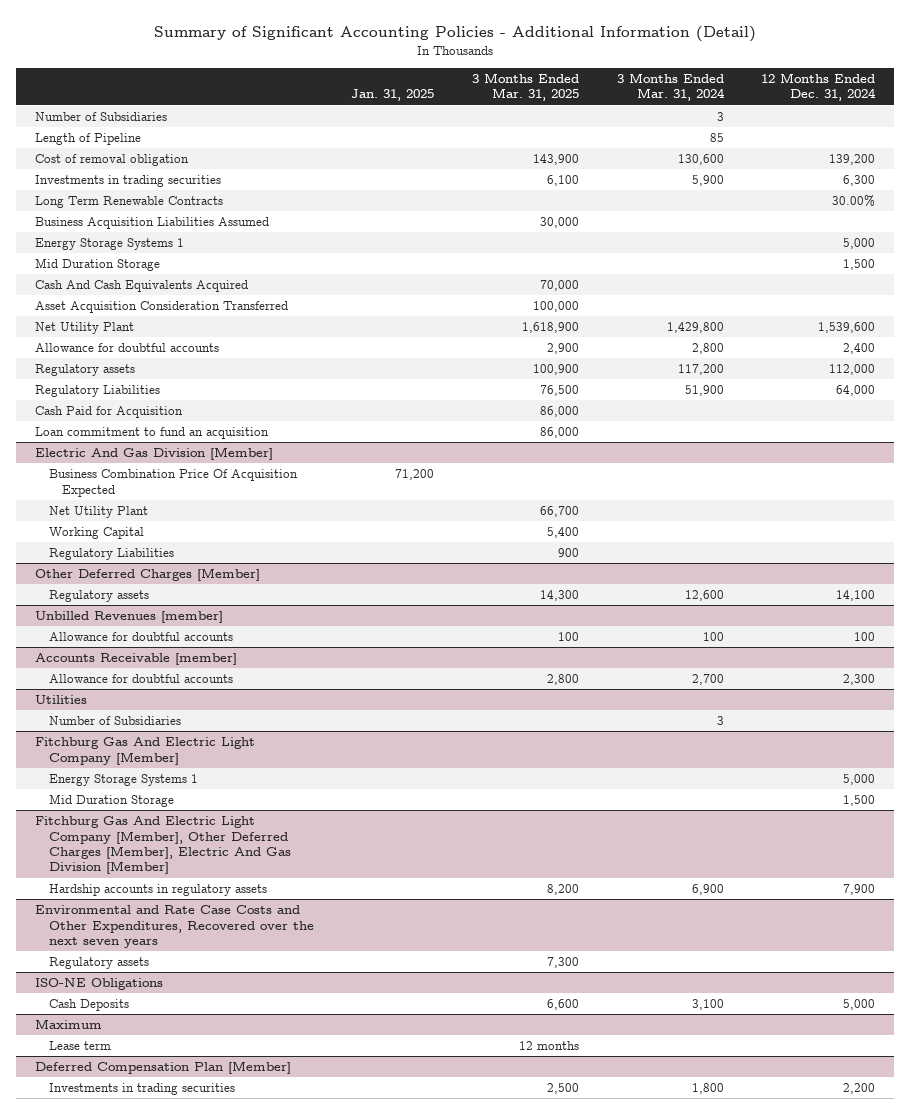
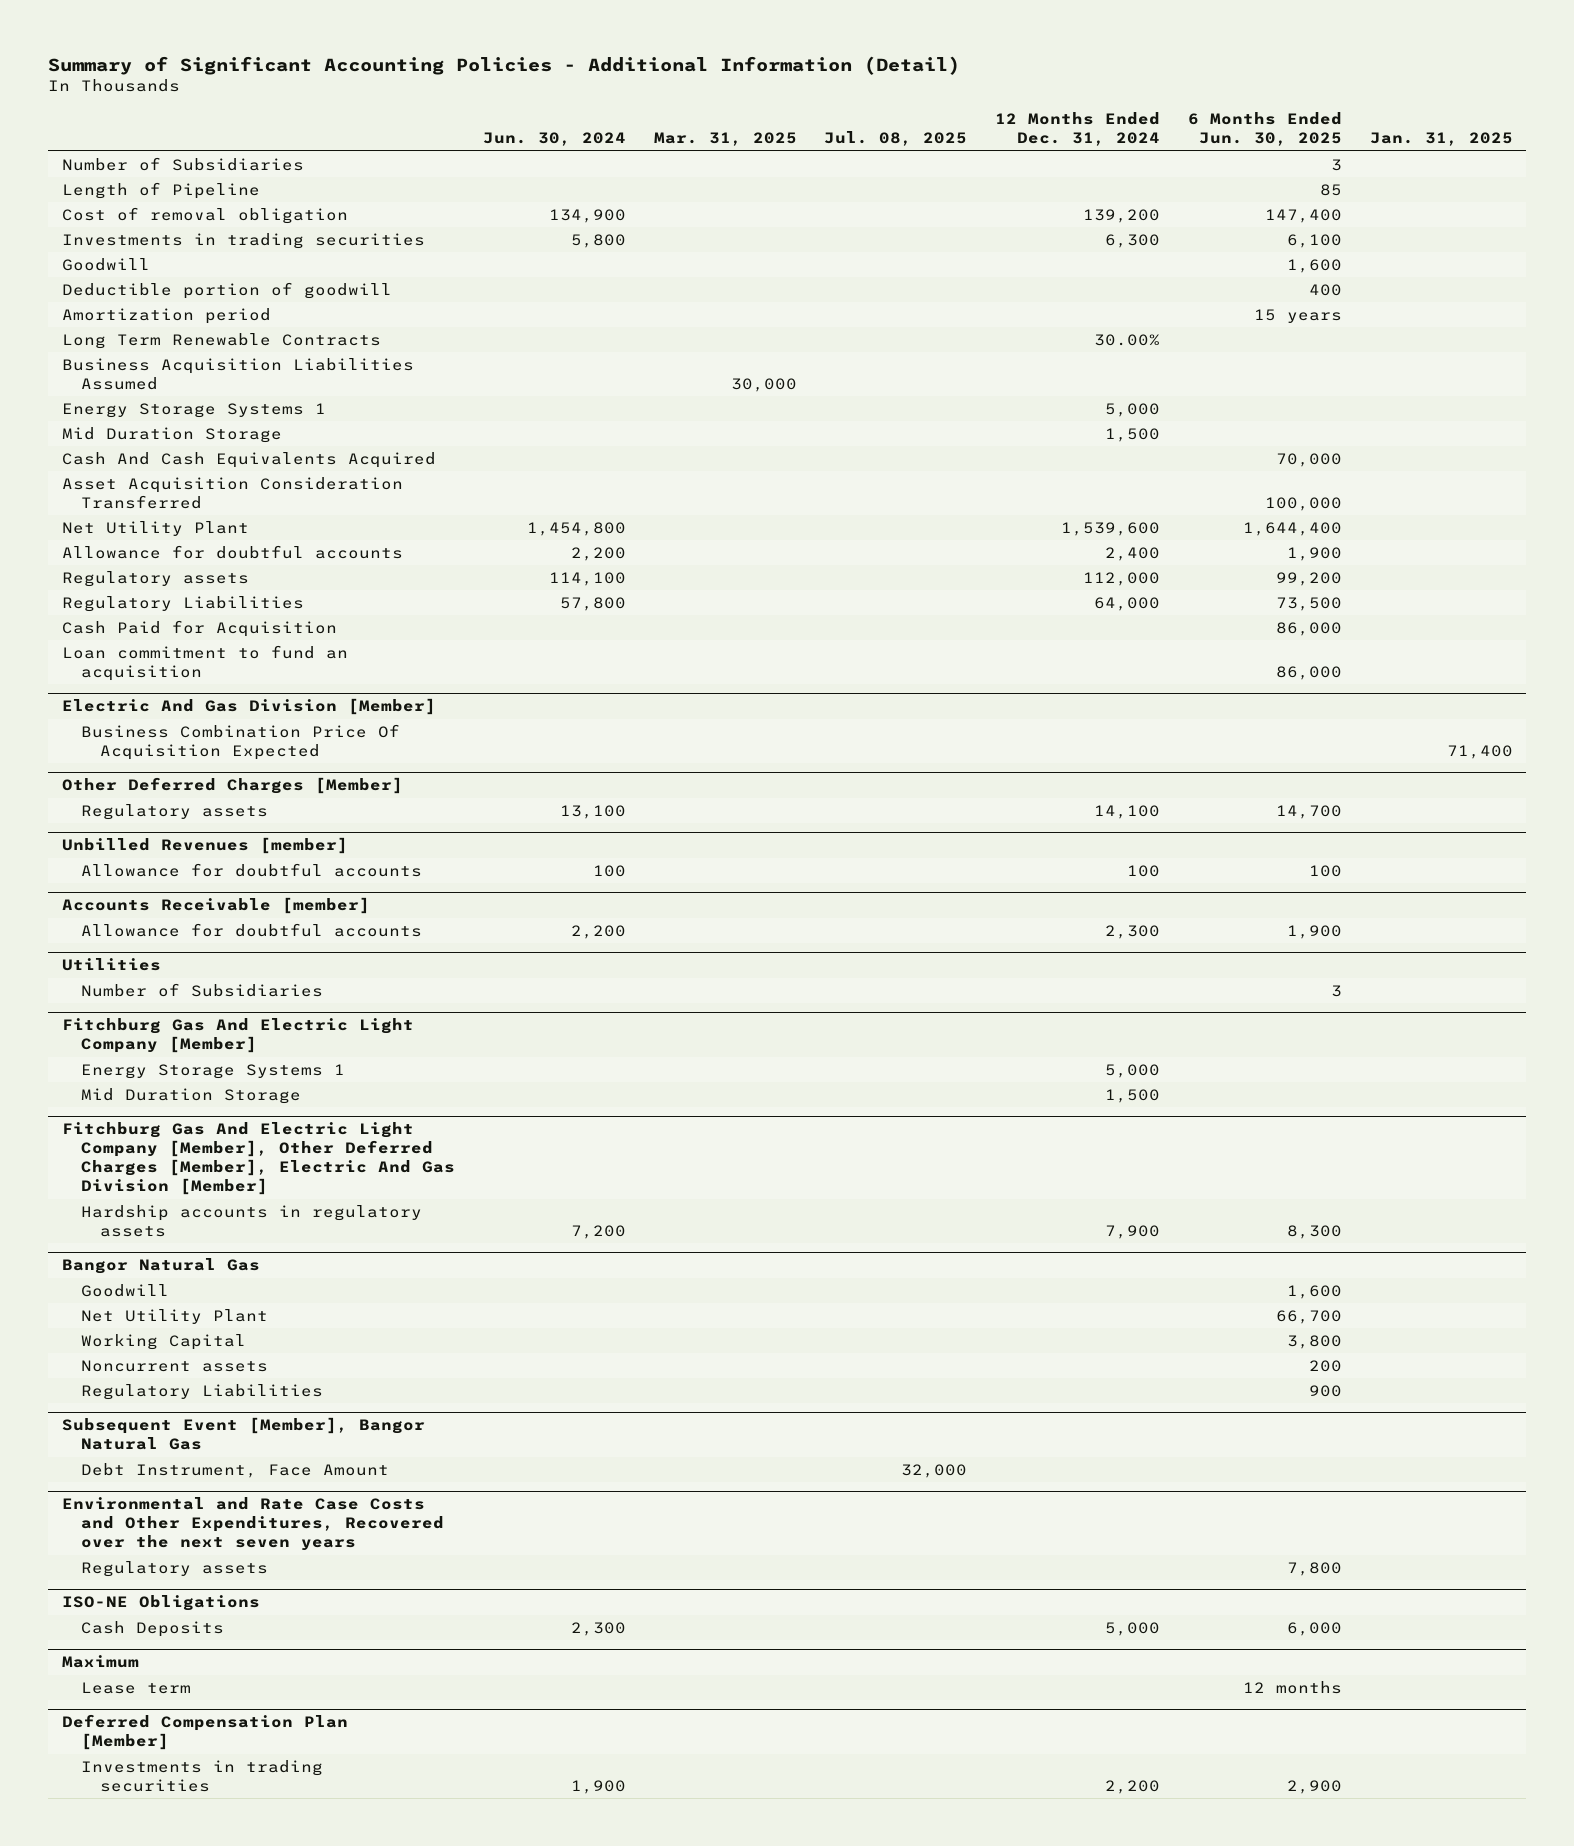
[472,72,580,102] 3 Months Ended Mar. 31, 2025 -> none
[616,72,725,102] 3 Months Ended Mar. 31, 2024 -> none
none -> [482,132,626,147] Jun. 30, 2024
none -> [653,132,797,147] Mar. 31, 2025
none -> [824,131,968,147] Jul. 08, 2025
none -> [1187,112,1342,147] 6 Months Ended Jun. 30, 2025
none -> [61,257,150,271] Goodwill
none -> [61,281,392,299] Deductible portion of goodwill
none -> [61,307,271,324] Amortization period
[48,506,148,519] Net Utility Plant -> none
[48,527,144,540] Working Capital -> none
[48,548,174,561] Regulatory Liabilities -> none
[395,469,435,481] 71,200 -> [1446,744,1513,759] 71,400
none -> [61,1258,260,1275] Bangor Natural Gas
none -> [80,1283,169,1297] Goodwill
none -> [80,1308,268,1324] Net Utility Plant
none -> [80,1333,246,1350] Working Capital
none -> [80,1359,268,1372] Noncurrent assets
none -> [80,1383,323,1400] Regulatory Liabilities
none -> [61,1417,425,1451] Subsequent Event [Member], Bangor Natural Gas
none -> [80,1462,389,1478] Debt Instrument, Face Amount

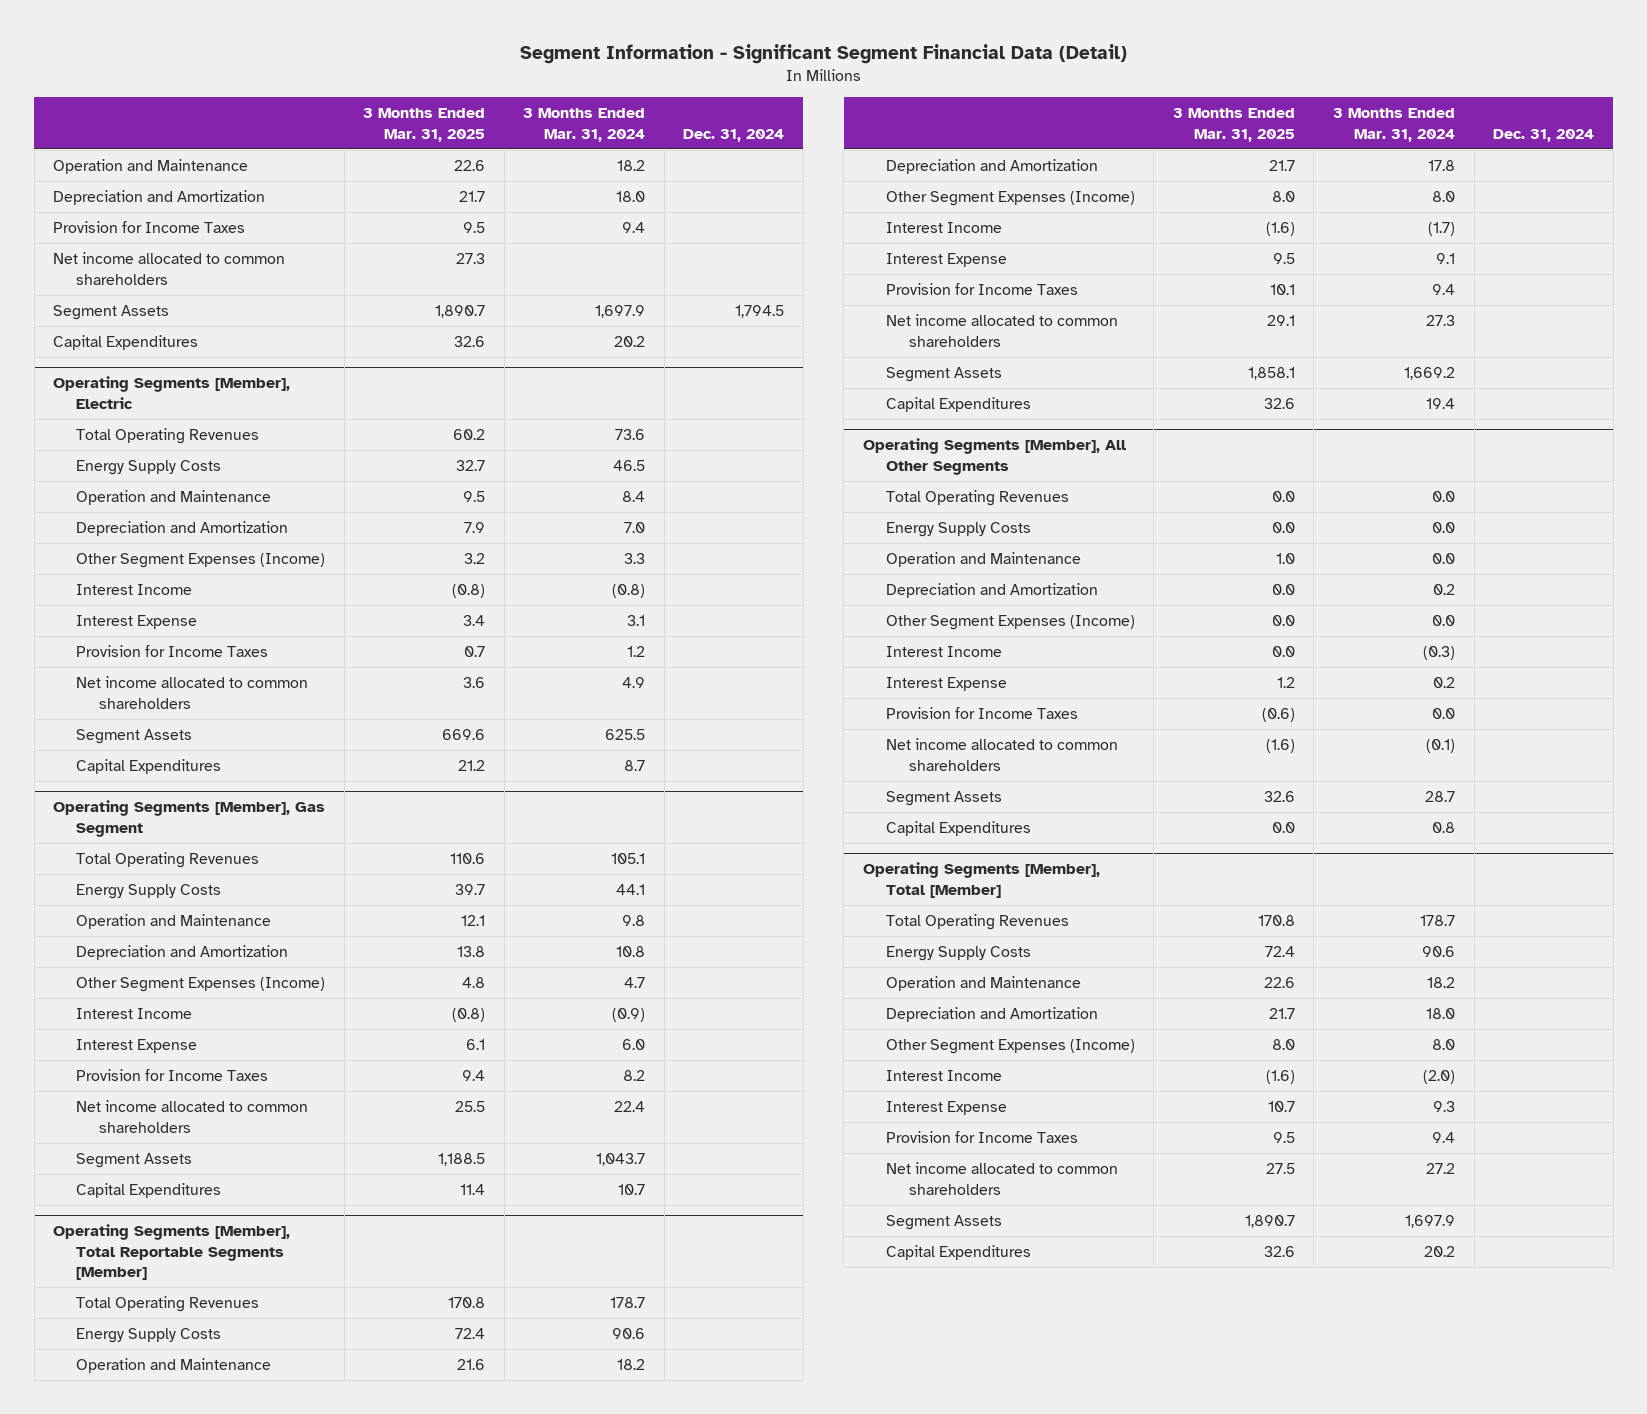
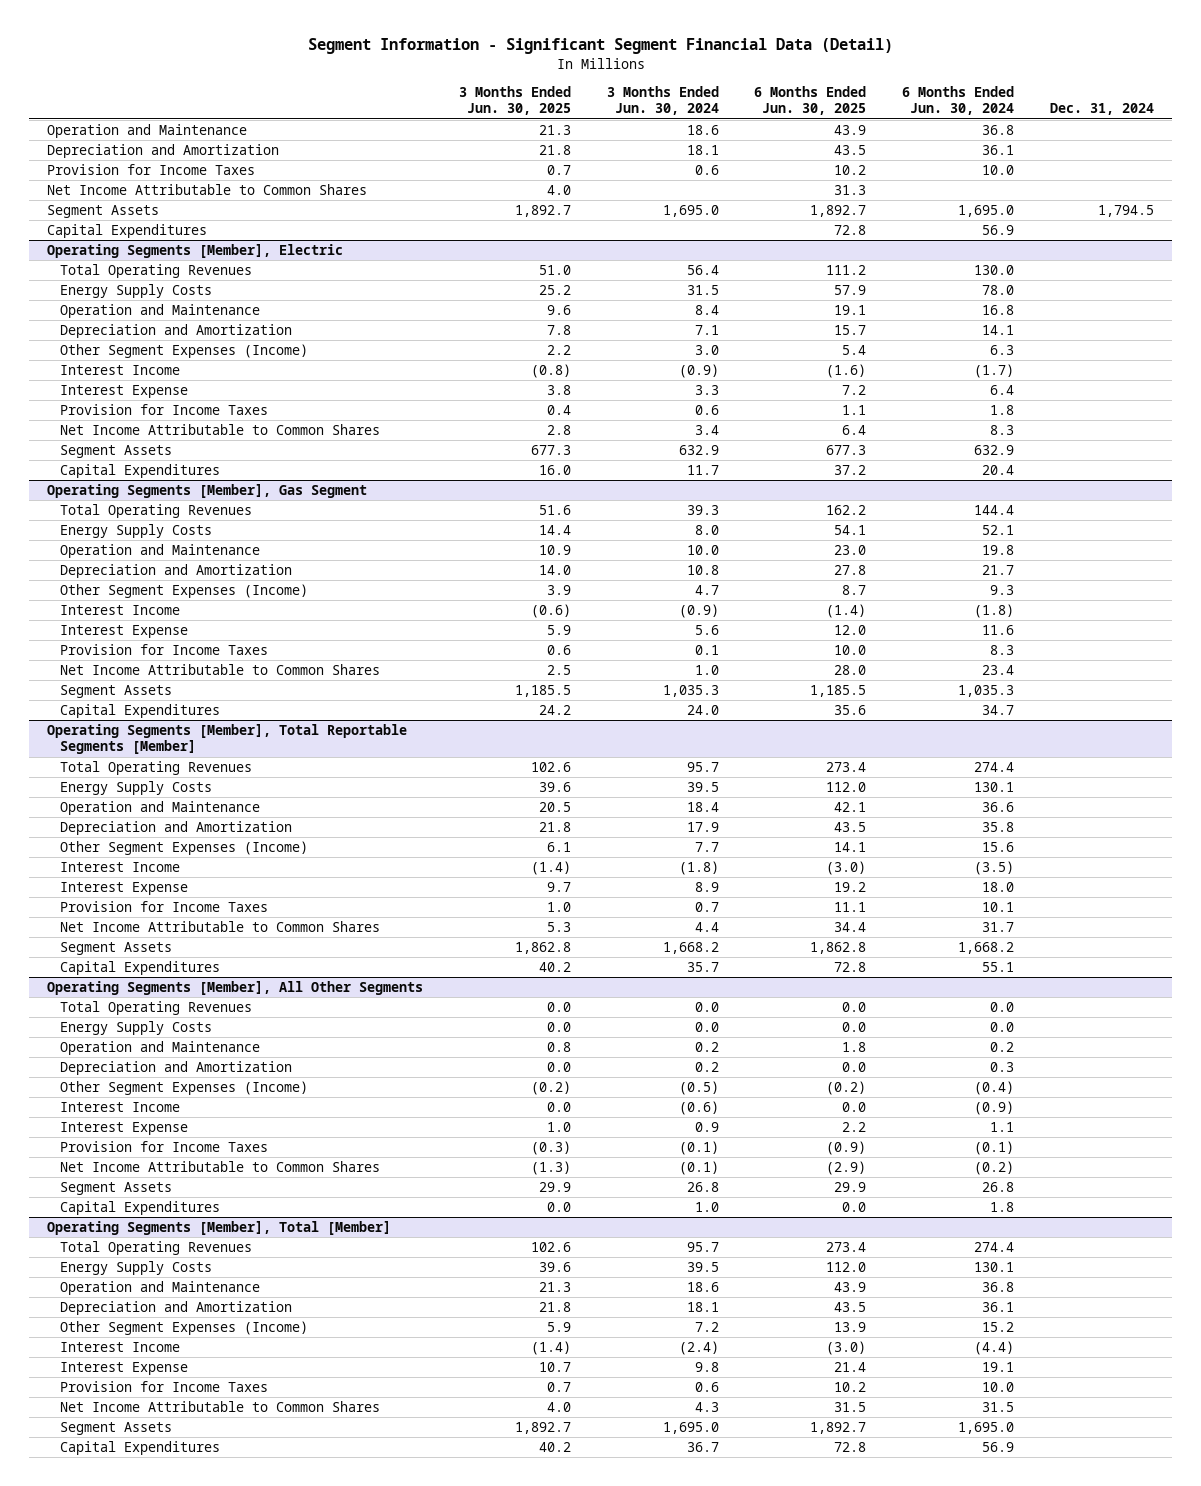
[363,108,486,142] 3 Months Ended Mar. 31, 2025 -> none
[523,108,646,142] 3 Months Ended Mar. 31, 2024 -> none
none -> [458,86,571,116] 3 Months Ended Jun. 30, 2025
none -> [606,86,719,116] 3 Months Ended Jun. 30, 2024
none -> [754,86,867,116] 6 Months Ended Jun. 30, 2025
none -> [902,86,1015,116] 6 Months Ended Jun. 30, 2024
[53,252,286,285] Net income allocated to common shareholders -> [47,184,368,196] Net Income Attributable to Common Shares
[76,676,309,709] Net income allocated to common shareholders -> [60,424,381,436] Net Income Attributable to Common Shares
[76,1100,309,1133] Net income allocated to common shareholders -> [60,664,381,676] Net Income Attributable to Common Shares
[885,314,1118,347] Net income allocated to common shareholders -> [60,921,381,933] Net Income Attributable to Common Shares
[885,738,1118,771] Net income allocated to common shareholders -> [60,1161,381,1173] Net Income Attributable to Common Shares
[885,1162,1118,1195] Net income allocated to common shareholders -> [60,1401,381,1413] Net Income Attributable to Common Shares

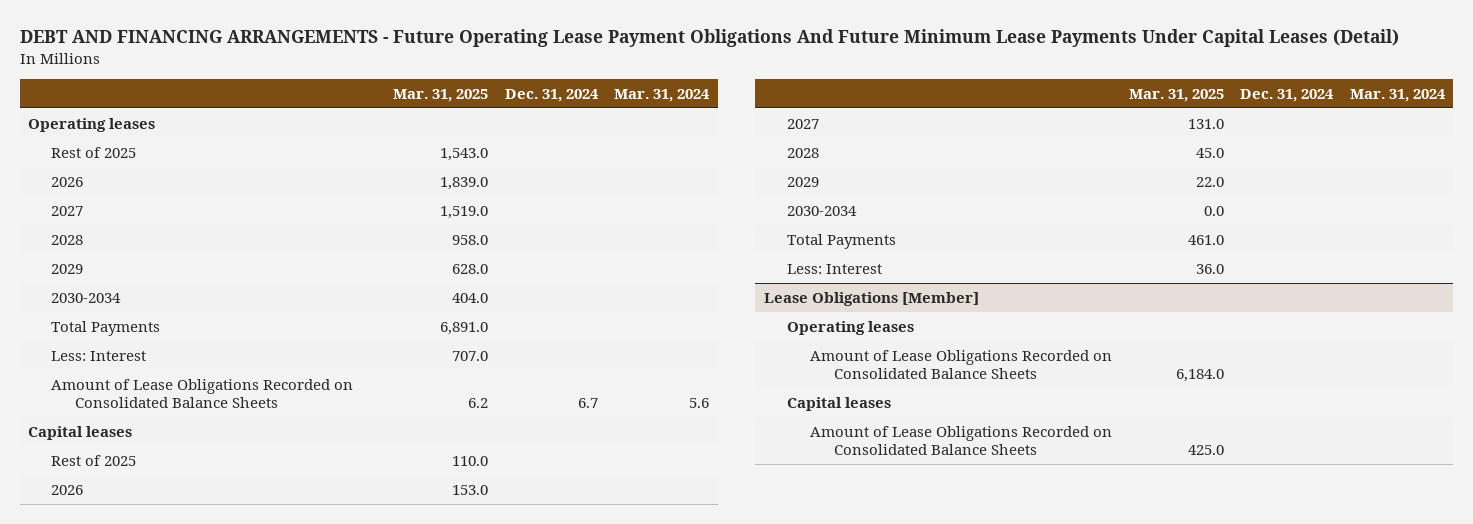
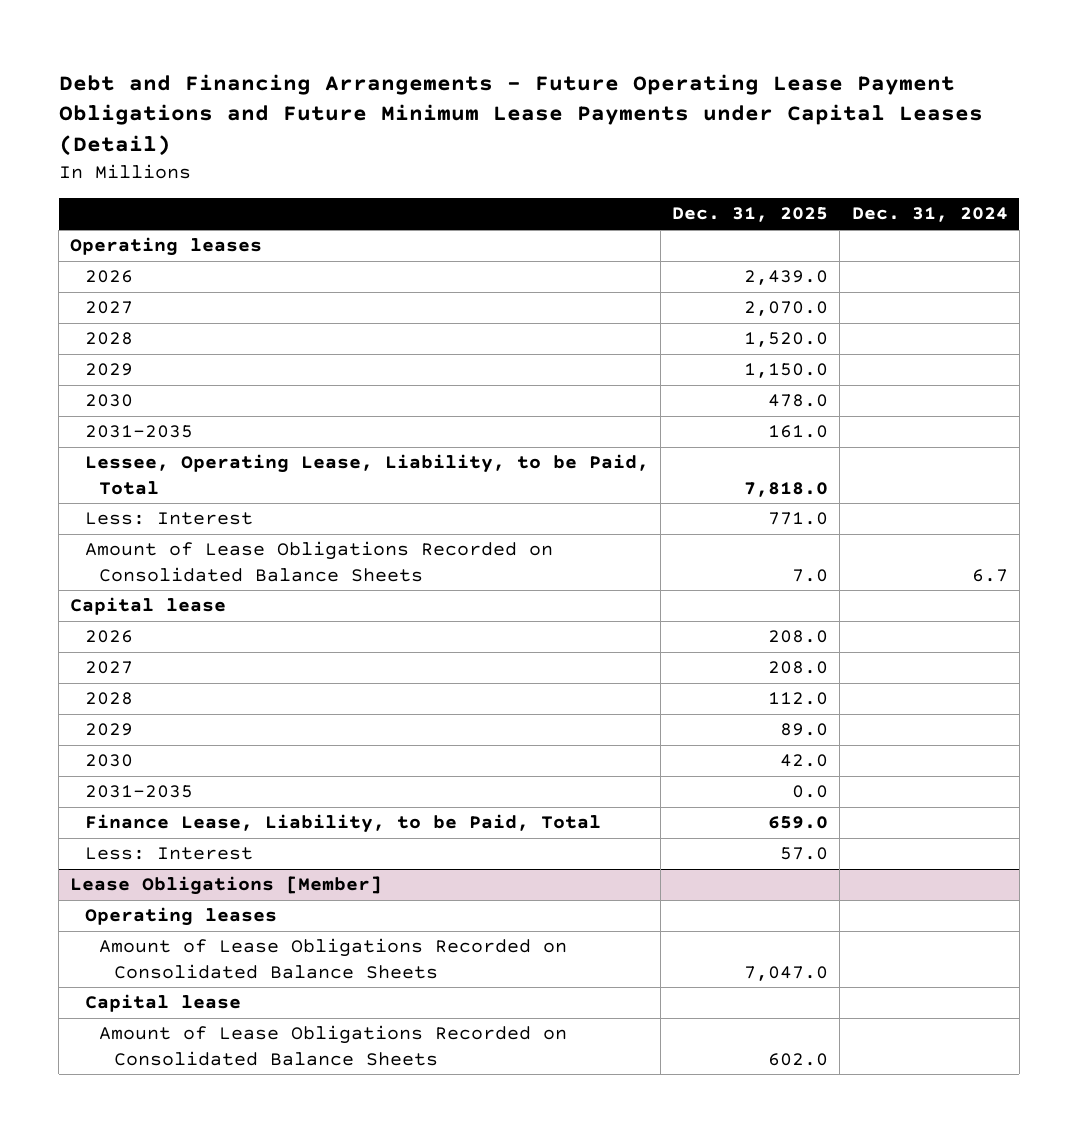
[19,29,1399,48] DEBT AND FINANCING ARRANGEMENTS - Future Operating Lease Payment Obligations And Future Minimum Lease Payments Under Capital Leases (Detail) -> [58,73,983,157] Debt and Financing Arrangements - Future Operating Lease Payment Obligations and Future Minimum Lease Payments under Capital Leases (Detail)
[393,88,489,102] Mar. 31, 2025 -> none
[614,88,711,102] Mar. 31, 2024 -> none
none -> [672,207,829,223] Dec. 31, 2025
[51,146,137,158] Rest of 2025 -> none
none -> [84,394,133,408] 2030
[51,292,122,303] 2030-2034 -> [84,425,193,439] 2031-2035
[51,320,161,336] Total Payments -> [84,454,649,495] Lessee, Operating Lease, Liability, to be Paid, Total
[51,454,137,466] Rest of 2025 -> none
[28,425,133,440] Capital leases -> [70,597,227,616] Capital lease
none -> [84,754,133,768] 2030
[787,205,858,216] 2030-2034 -> [84,785,193,799] 2031-2035
[787,233,897,249] Total Payments -> [84,814,601,834] Finance Lease, Liability, to be Paid, Total
[787,396,892,411] Capital leases -> [84,994,241,1013] Capital lease

